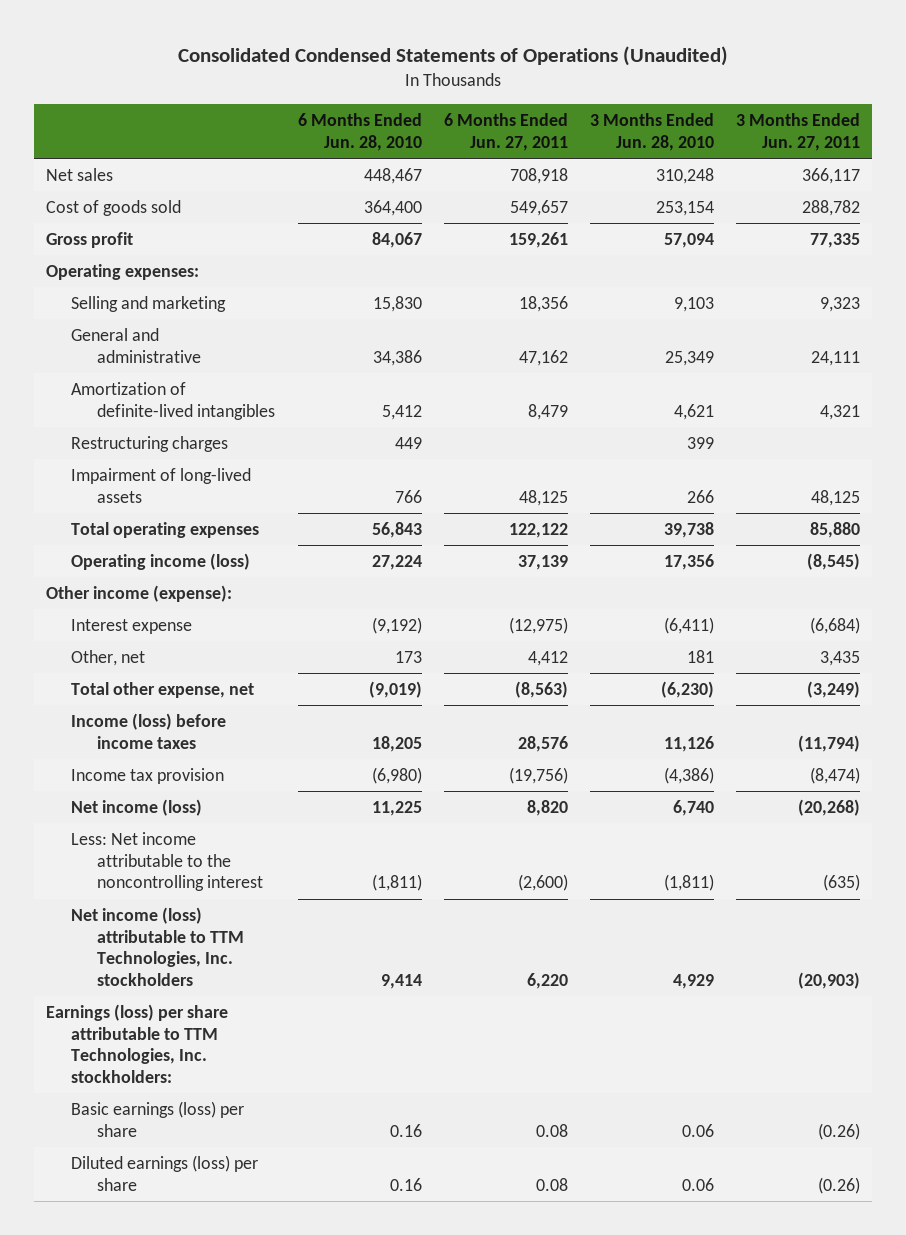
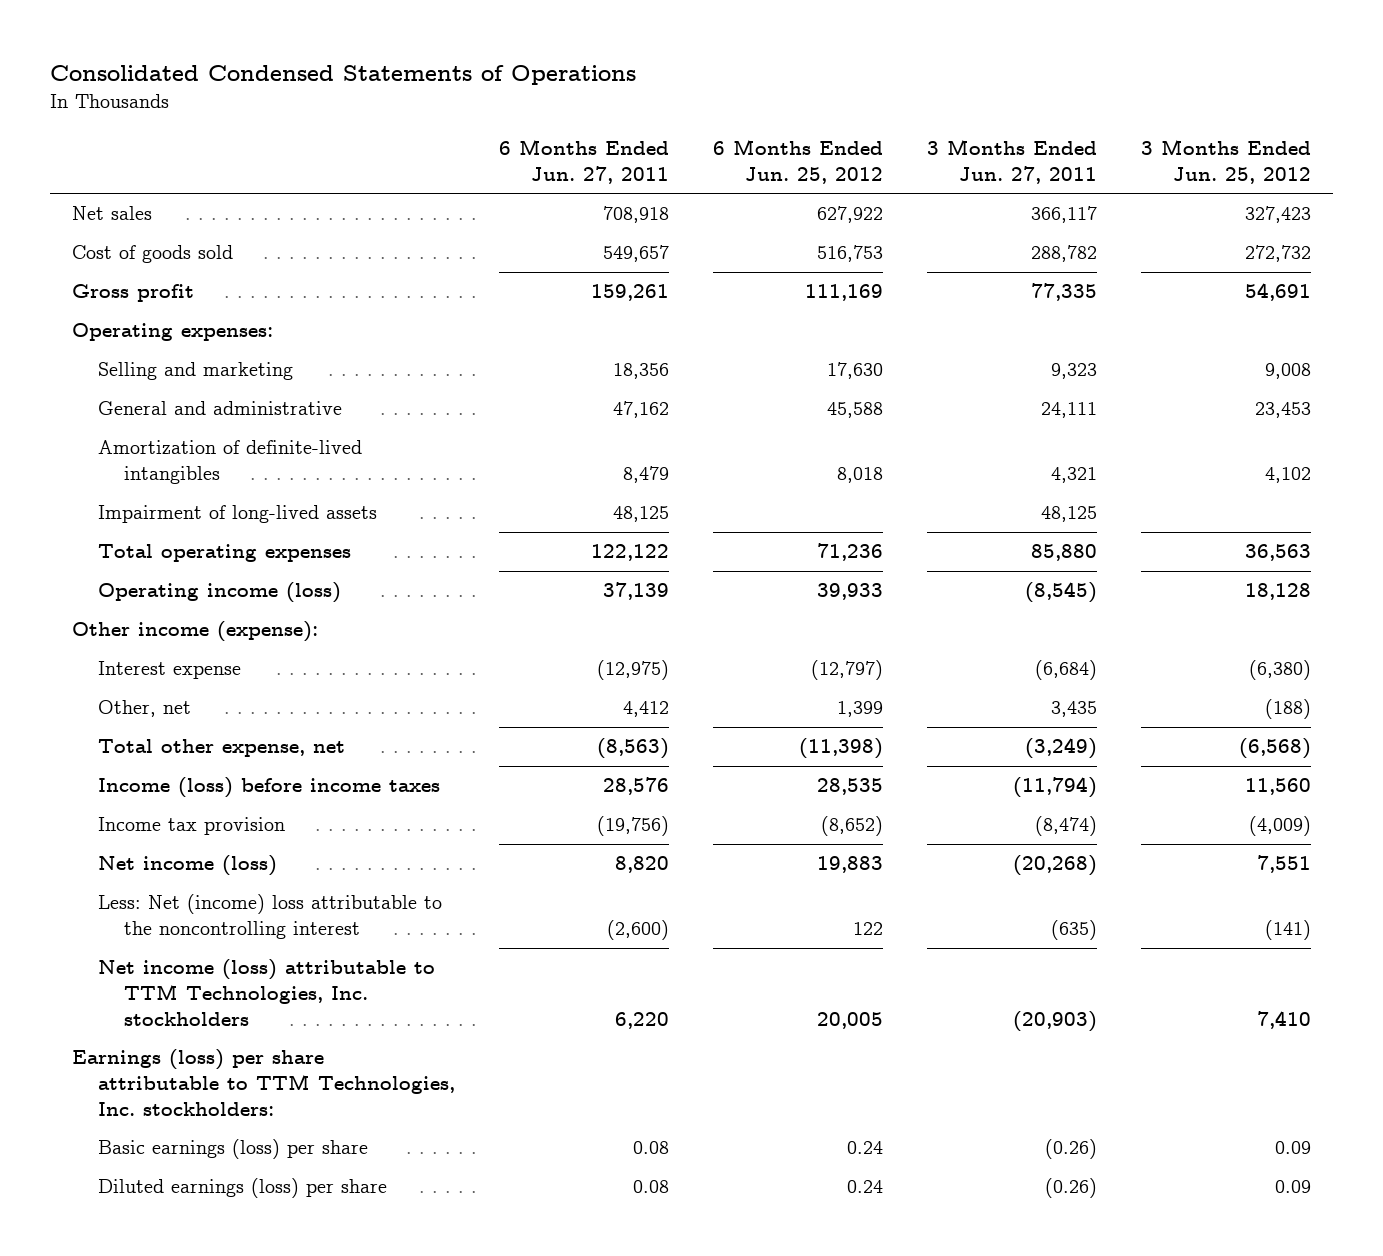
[177,46,728,67] Consolidated Condensed Statements of Operations (Unaudited) -> [49,65,636,86] Consolidated Condensed Statements of Operations
[297,113,422,151] 6 Months Ended Jun. 28, 2010 -> none
[590,113,715,151] 3 Months Ended Jun. 28, 2010 -> none
none -> [713,138,884,184] 6 Months Ended Jun. 25, 2012
none -> [1141,138,1312,184] 3 Months Ended Jun. 25, 2012
[71,436,229,453] Restructuring charges -> none
[71,832,264,892] Less: Net income attributable to the noncontrolling interest -> [97,894,442,940] Less: Net (income) loss attributable to the noncontrolling interest

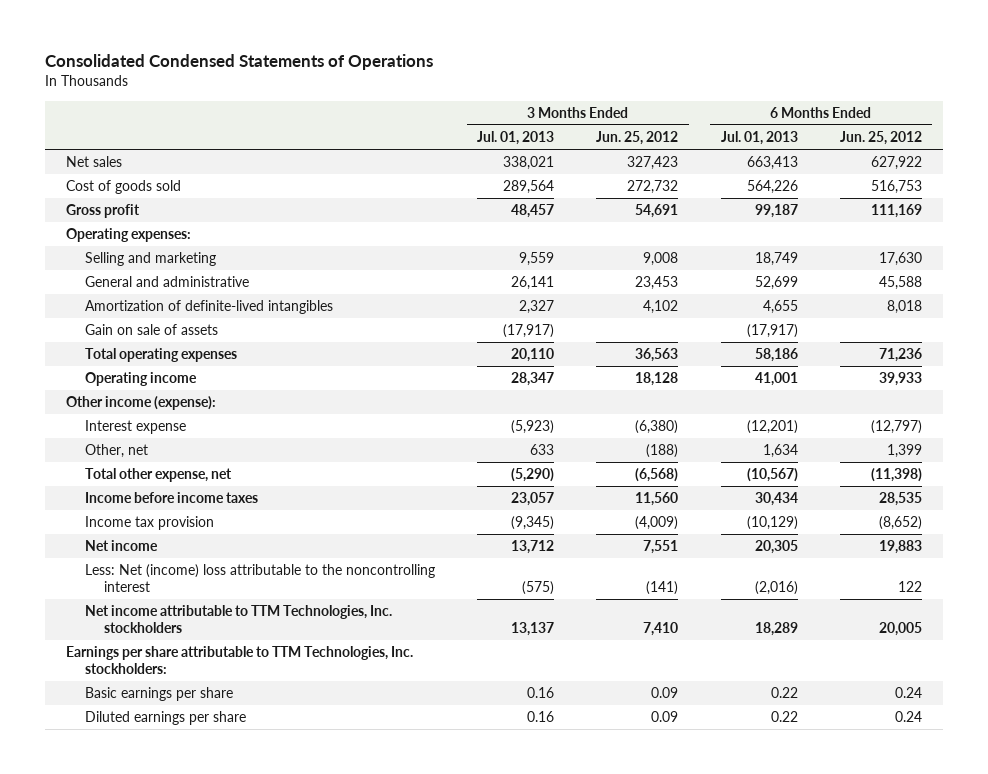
[498,138,669,184] 6 Months Ended Jun. 27, 2011 -> none
[927,138,1098,184] 3 Months Ended Jun. 27, 2011 -> none
none -> [477,131,555,146] Jul. 01, 2013
none -> [720,131,798,146] Jul. 01, 2013
[97,505,377,524] Impairment of long-lived assets -> none
none -> [84,324,218,336] Gain on sale of assets
[97,582,341,604] Operating income (loss) -> [84,372,197,387] Operating income
[97,777,440,799] Income (loss) before income taxes -> [84,492,258,504] Income before income taxes
[97,855,277,877] Net income (loss) -> [84,540,158,552] Net income
[97,959,435,1026] Net income (loss) attributable to TTM Technologies, Inc. stockholders -> [84,605,392,633] Net income attributable to TTM Technologies, Inc. stockholders
[71,1049,455,1116] Earnings (loss) per share attributable to TTM Technologies, Inc. stockholders: -> [66,646,414,674] Earnings per share attributable to TTM Technologies, Inc. stockholders:
[97,1139,368,1160] Basic earnings (loss) per share -> [84,687,233,702] Basic earnings per share
[97,1178,387,1199] Diluted earnings (loss) per share -> [84,711,246,726] Diluted earnings per share

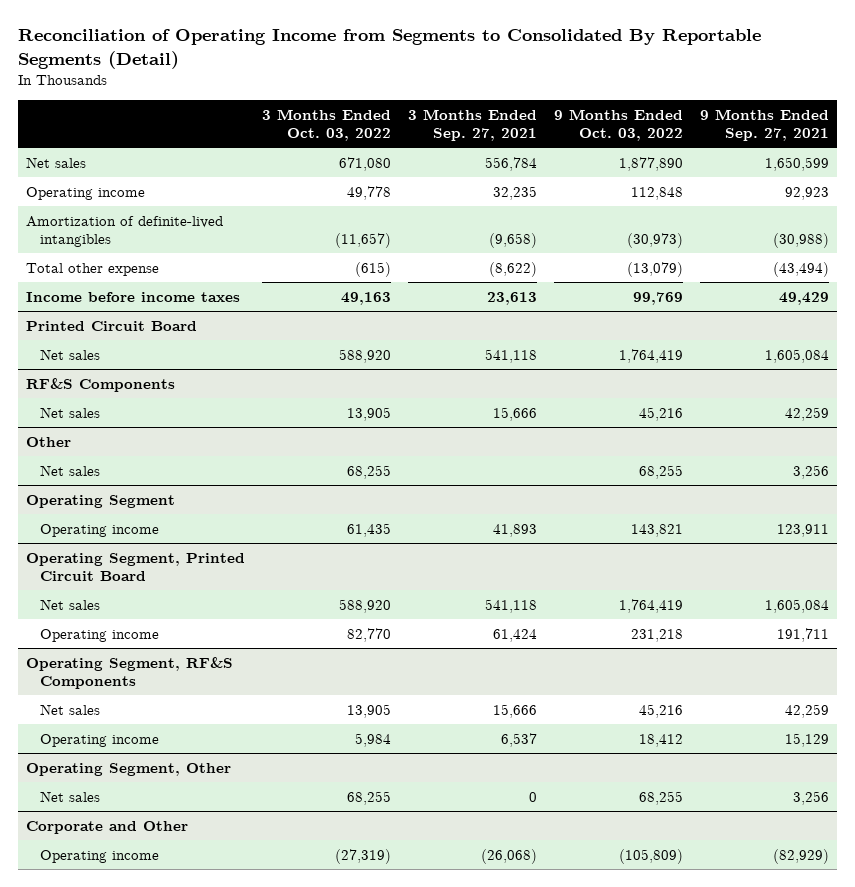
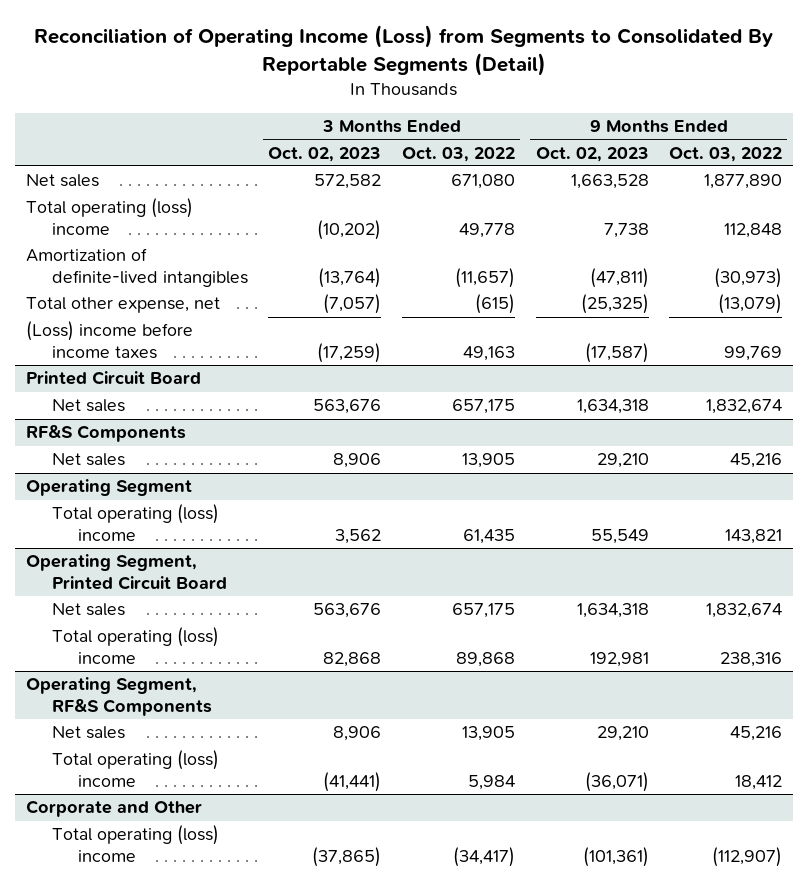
[17,29,761,69] Reconciliation of Operating Income from Segments to Consolidated By Reportable Segments (Detail) -> [33,25,773,76] Reconciliation of Operating Income (Loss) from Segments to Consolidated By Reportable Segments (Detail)
[408,109,538,142] 3 Months Ended Sep. 27, 2021 -> none
[699,109,829,142] 9 Months Ended Sep. 27, 2021 -> none
none -> [268,146,382,162] Oct. 02, 2023
none -> [535,146,649,162] Oct. 02, 2023
[26,186,146,200] Operating income -> [25,198,193,235] Total operating (loss) income
[26,262,160,276] Total other expense -> [25,297,220,314] Total other expense, net
[26,291,241,302] Income before income taxes -> [25,321,193,359] (Loss) income before income taxes
[339,348,392,363] 588,920 -> [451,399,515,415] 657,175
[618,348,683,363] 1,764,419 -> [706,399,783,415] 1,832,674
[26,436,72,447] Other -> none
[39,464,100,476] Net sales -> none
[39,523,159,537] Operating income -> [51,504,219,541] Total operating (loss) income
[339,598,392,613] 588,920 -> [451,603,515,619] 657,175
[618,598,683,613] 1,764,419 -> [706,603,783,619] 1,832,674
[39,628,159,642] Operating income -> [51,627,219,664] Total operating (loss) income
[347,627,392,642] 82,770 -> [455,651,515,667] 89,868
[630,628,683,642] 231,218 -> [720,651,783,667] 238,316
[26,762,232,776] Operating Segment, Other -> none
[39,790,100,802] Net sales -> none
[39,733,159,747] Operating income -> [51,750,219,787] Total operating (loss) income
[39,849,159,863] Operating income -> [51,825,219,862] Total operating (loss) income
[335,848,392,864] (27,319) -> [452,846,515,867] (34,417)
[618,848,683,864] (105,809) -> [712,846,783,867] (112,907)

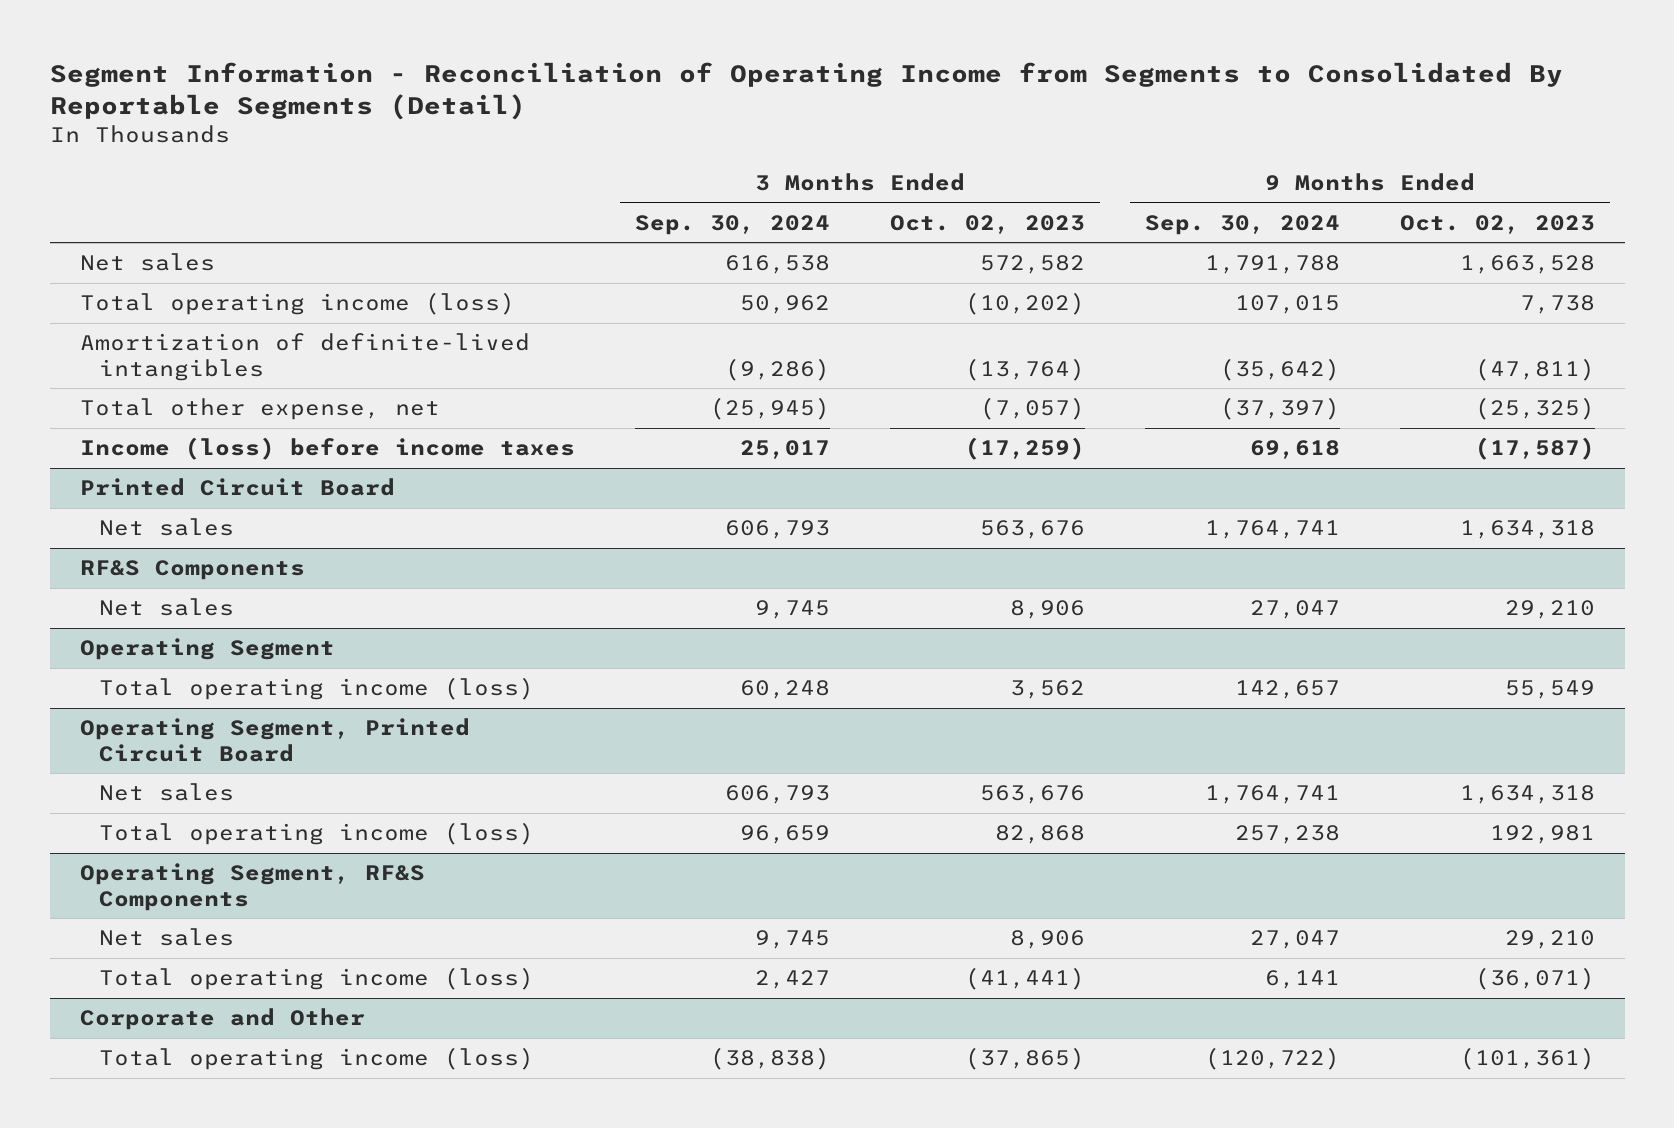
[33,25,773,76] Reconciliation of Operating Income (Loss) from Segments to Consolidated By Reportable Segments (Detail) -> [49,61,1563,121] Segment Information - Reconciliation of Operating Income from Segments to Consolidated By Reportable Segments (Detail)
[401,146,515,162] Oct. 03, 2022 -> none
[669,146,783,162] Oct. 03, 2022 -> none
none -> [634,214,830,235] Sep. 30, 2024
none -> [1144,214,1340,235] Sep. 30, 2024
[25,198,193,235] Total operating (loss) income -> [79,292,515,316] Total operating income (loss)
[25,321,193,359] (Loss) income before income taxes -> [79,437,575,461] Income (loss) before income taxes
[51,504,219,541] Total operating (loss) income -> [98,677,534,701] Total operating income (loss)
[51,627,219,664] Total operating (loss) income -> [98,822,534,846] Total operating income (loss)
[51,750,219,787] Total operating (loss) income -> [98,967,534,991] Total operating income (loss)
[51,825,219,862] Total operating (loss) income -> [98,1047,534,1071] Total operating income (loss)

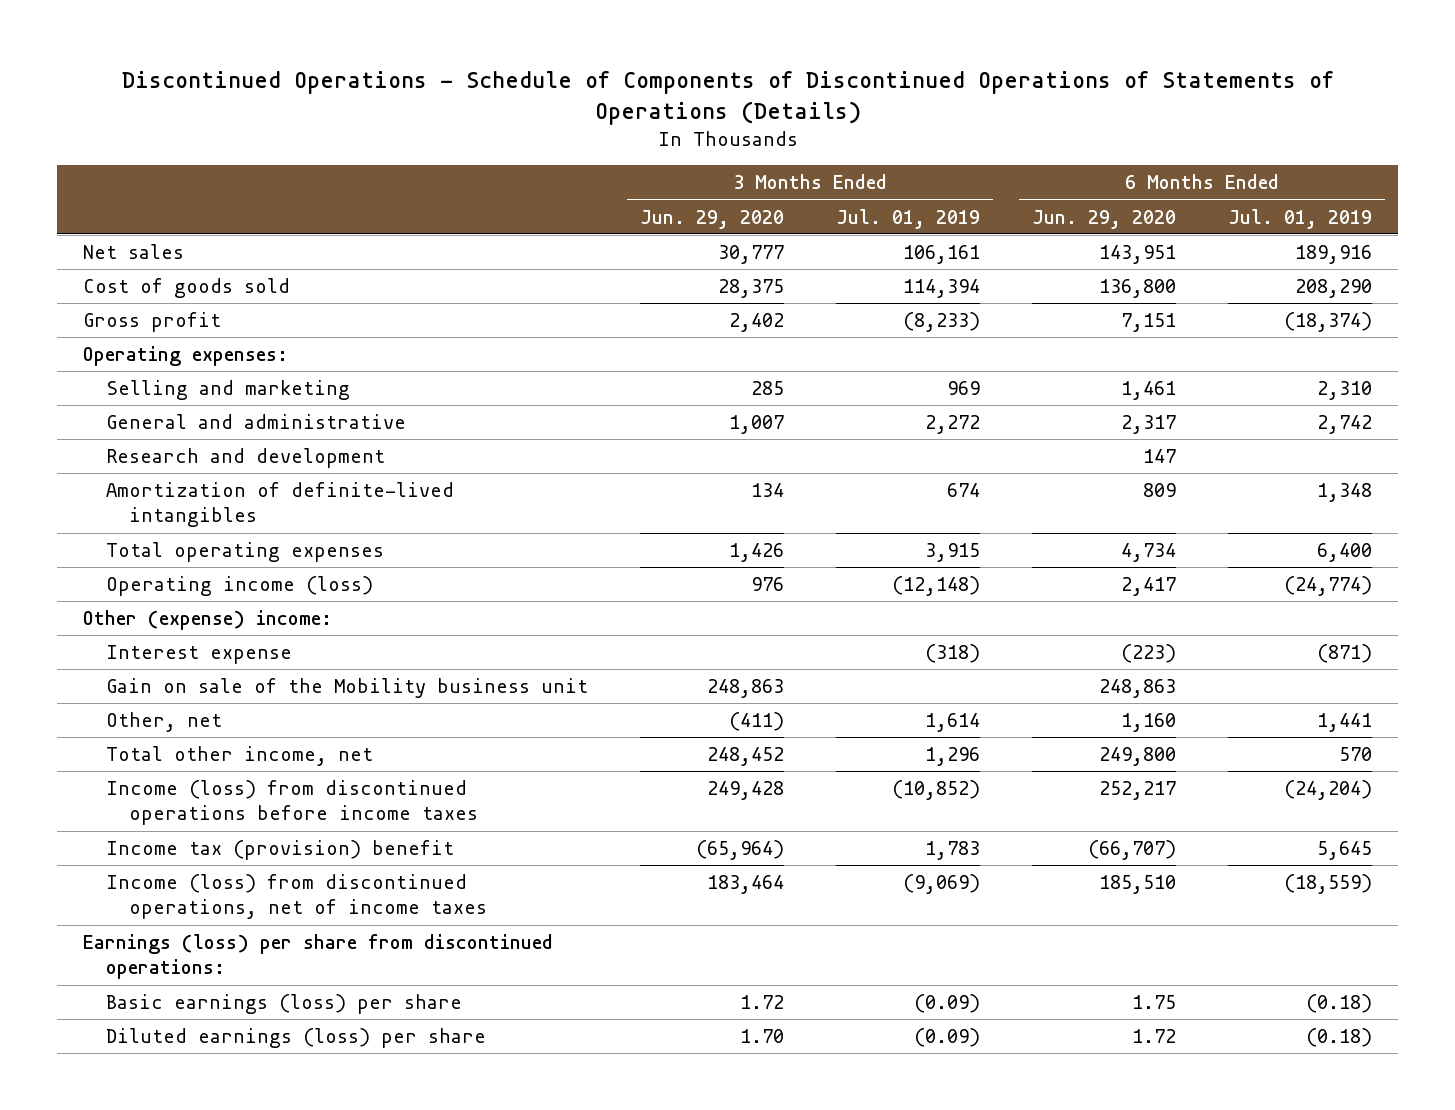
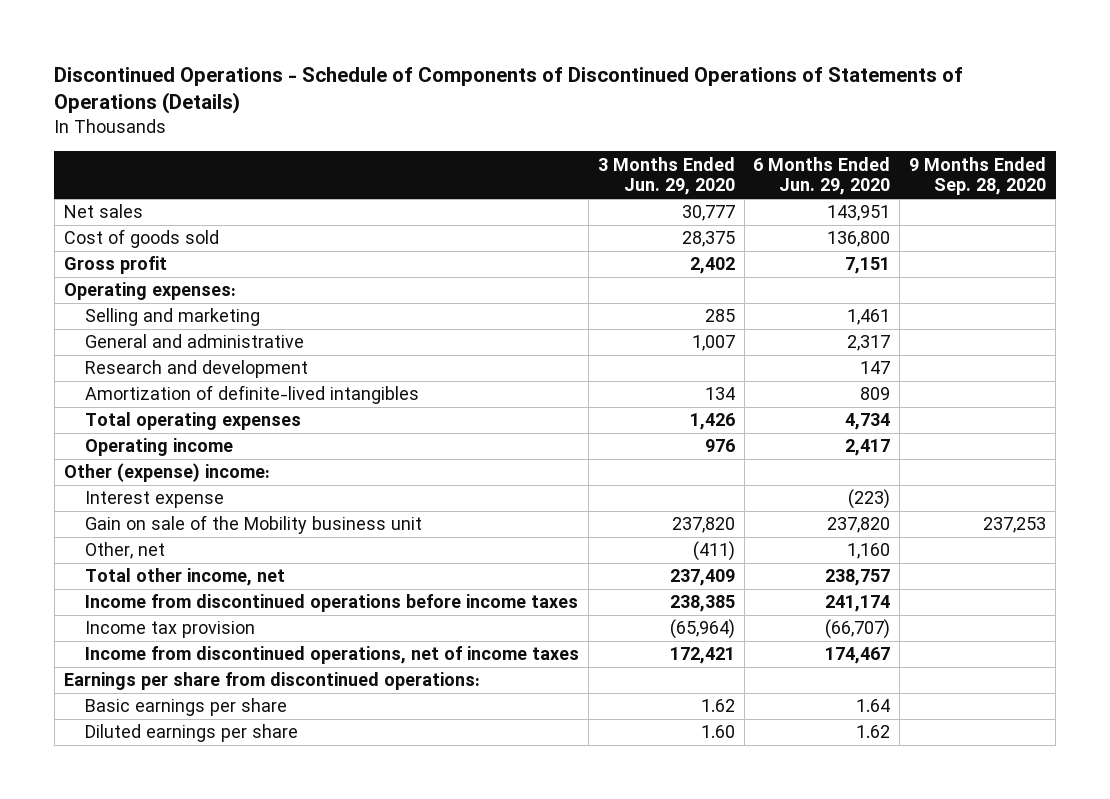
[835,208,980,229] Jul. 01, 2019 -> none
[1227,208,1372,229] Jul. 01, 2019 -> none
none -> [909,156,1047,196] 9 Months Ended Sep. 28, 2020
[106,575,374,596] Operating income (loss) -> [84,438,233,457] Operating income
[706,678,784,698] 248,863 -> [671,517,735,534] 237,820
[1098,678,1176,698] 248,863 -> [827,517,891,534] 237,820
[706,746,784,766] 248,452 -> [669,569,735,587] 237,409
[1098,746,1176,766] 249,800 -> [825,569,891,587] 238,757
[106,779,478,826] Income (loss) from discontinued operations before income taxes -> [84,594,578,613] Income from discontinued operations before income taxes
[706,780,784,800] 249,428 -> [669,595,735,613] 238,385
[1098,780,1176,800] 252,217 -> [825,595,891,613] 241,174
[106,839,455,860] Income tax (provision) benefit -> [84,621,255,639] Income tax provision
[106,873,487,920] Income (loss) from discontinued operations, net of income taxes -> [84,646,579,665] Income from discontinued operations, net of income taxes
[706,874,784,894] 183,464 -> [669,647,735,665] 172,421
[1098,874,1176,894] 185,510 -> [825,647,891,665] 174,467
[83,933,554,980] Earnings (loss) per share from discontinued operations: -> [63,672,480,691] Earnings per share from discontinued operations:
[106,993,463,1014] Basic earnings (loss) per share -> [84,698,287,717] Basic earnings per share
[739,994,784,1009] 1.72 -> [700,699,735,713] 1.62
[1131,994,1176,1009] 1.75 -> [856,699,891,713] 1.64
[106,1027,487,1048] Diluted earnings (loss) per share -> [84,724,298,743] Diluted earnings per share
[739,1028,784,1043] 1.70 -> [700,725,735,739] 1.60
[1131,1028,1176,1043] 1.72 -> [856,725,891,739] 1.62

